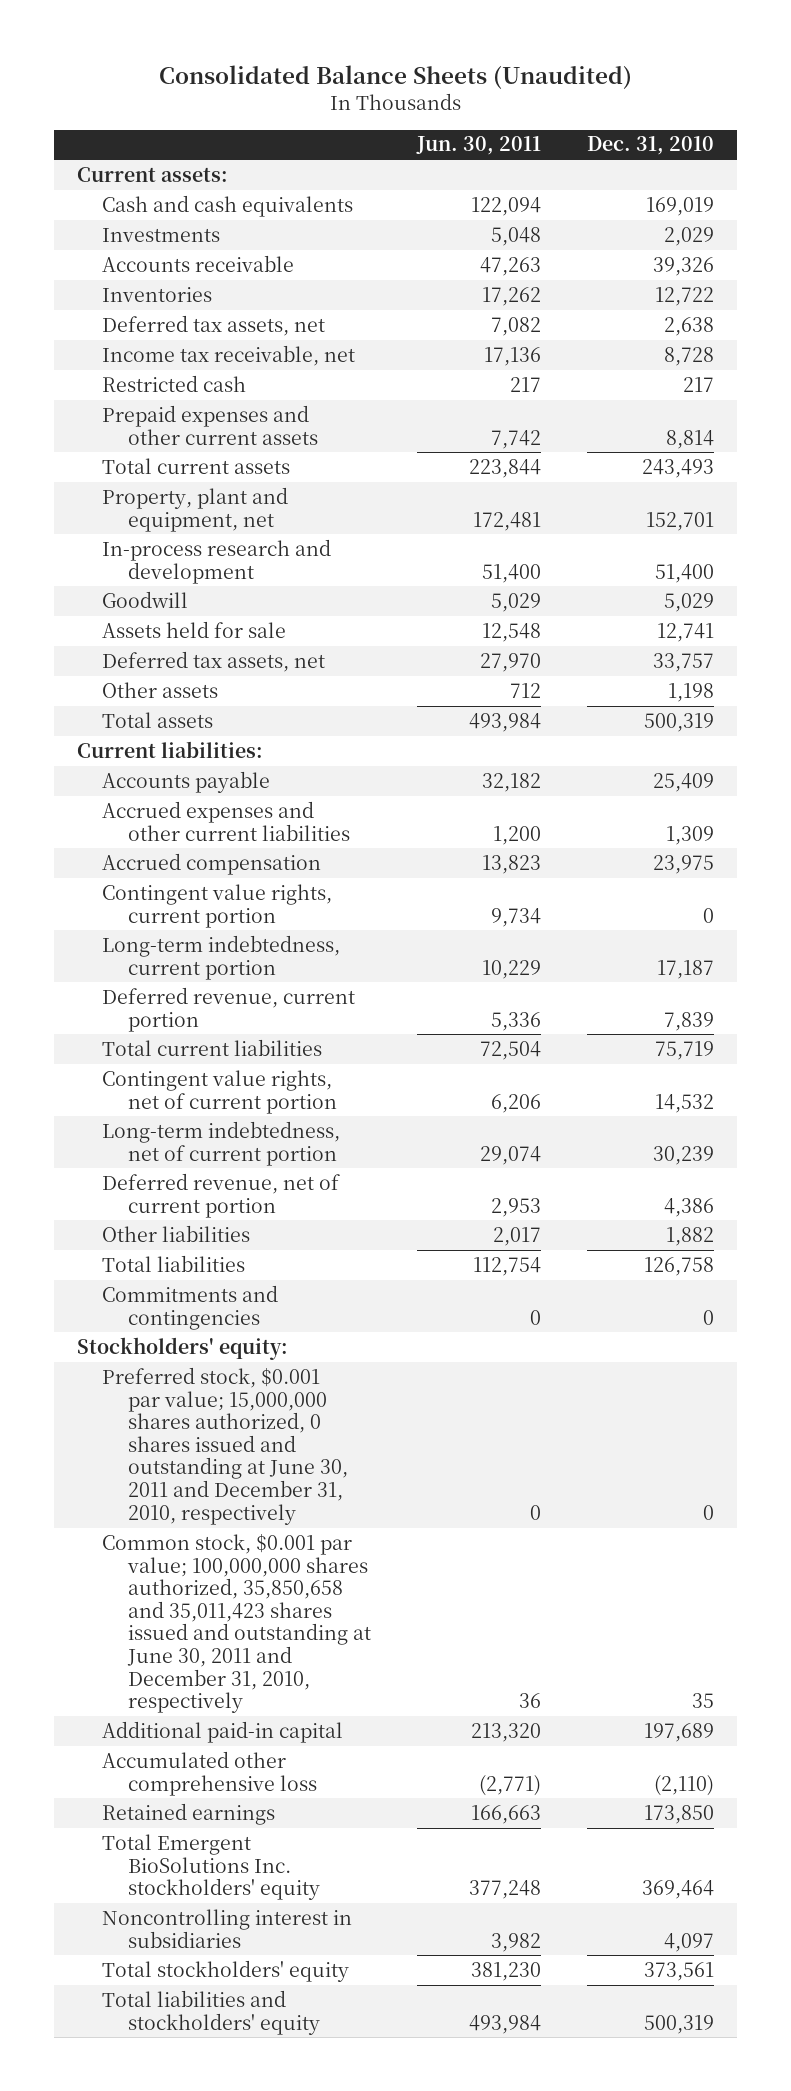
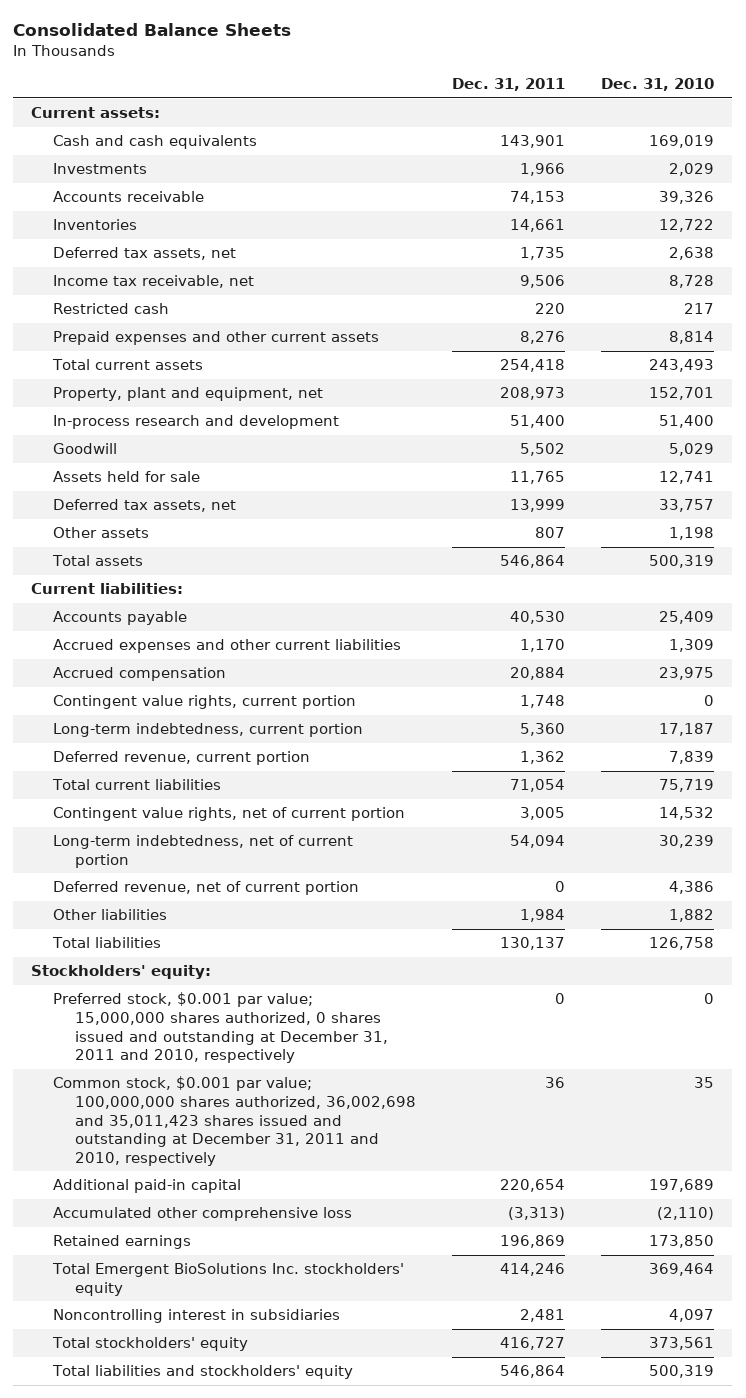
[158,65,632,90] Consolidated Balance Sheets (Unaudited) -> [13,22,292,36] Consolidated Balance Sheets
[415,136,541,156] Jun. 30, 2011 -> none
none -> [452,78,566,92] Dec. 31, 2011
[102,1284,279,1330] Commitments and contingencies -> none
[102,1366,348,1525] Preferred stock, $0.001 par value; 15,000,000 shares authorized, 0 shares issued and outstanding at June 30, 2011 and December 31, 2010, respectively -> [53,992,389,1064] Preferred stock, $0.001 par value; 15,000,000 shares authorized, 0 shares issued and outstanding at December 31, 2011 and 2010, respectively
[102,1533,371,1714] Common stock, $0.001 par value; 100,000,000 shares authorized, 35,850,658 and 35,011,423 shares issued and outstanding at June 30, 2011 and December 31, 2010, respectively -> [53,1076,417,1166] Common stock, $0.001 par value; 100,000,000 shares authorized, 36,002,698 and 35,011,423 shares issued and outstanding at December 31, 2011 and 2010, respectively

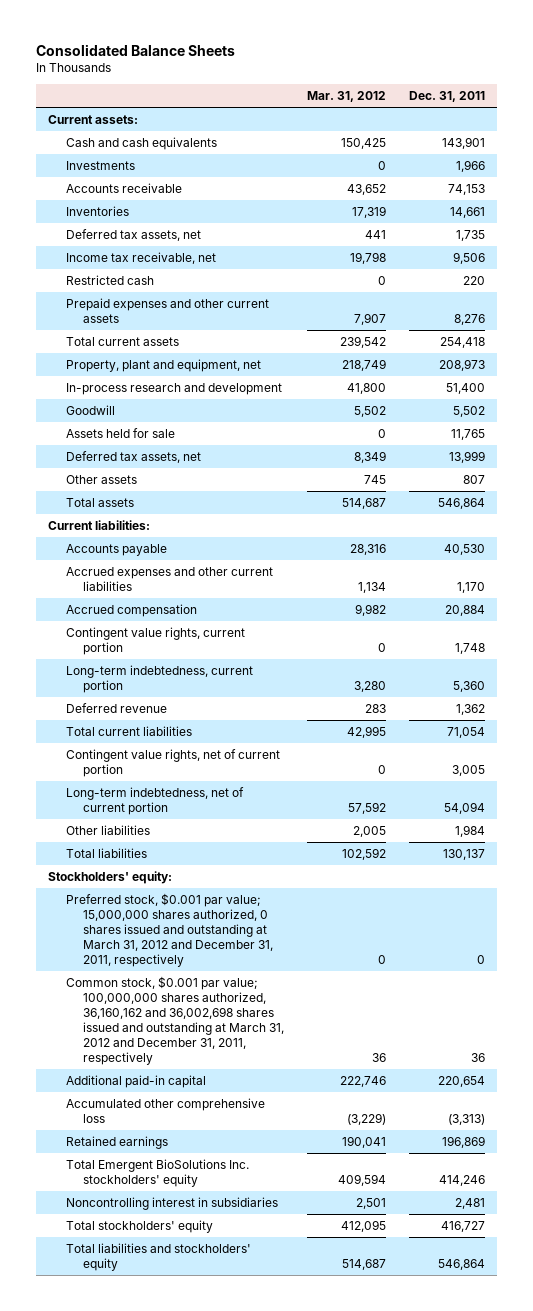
[601,78,715,92] Dec. 31, 2010 -> none
none -> [307,91,387,103] Mar. 31, 2012
[53,751,311,766] Deferred revenue, current portion -> [65,703,167,714] Deferred revenue
[53,881,360,896] Deferred revenue, net of current portion -> none
[53,992,389,1064] Preferred stock, $0.001 par value; 15,000,000 shares authorized, 0 shares issued and outstanding at December 31, 2011 and 2010, respectively -> [65,893,274,968] Preferred stock, $0.001 par value; 15,000,000 shares authorized, 0 shares issued and outstanding at March 31, 2012 and December 31, 2011, respectively
[53,1076,417,1166] Common stock, $0.001 par value; 100,000,000 shares authorized, 36,002,698 and 35,011,423 shares issued and outstanding at December 31, 2011 and 2010, respectively -> [65,976,285,1066] Common stock, $0.001 par value; 100,000,000 shares authorized, 36,160,162 and 36,002,698 shares issued and outstanding at March 31, 2012 and December 31, 2011, respectively

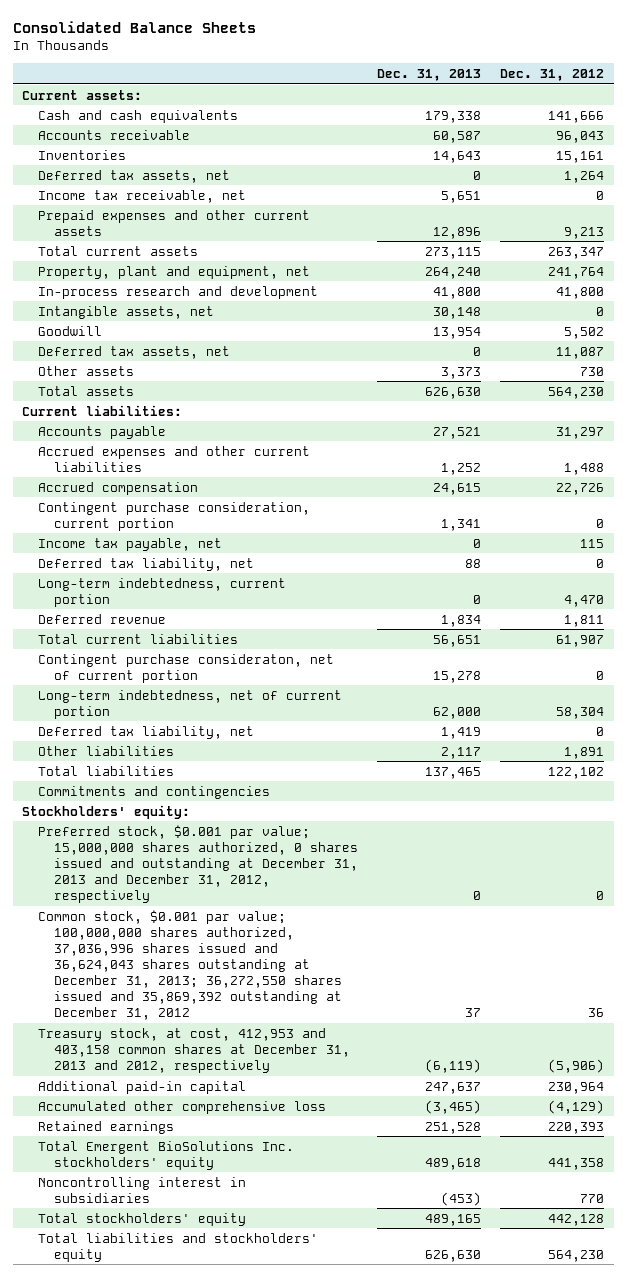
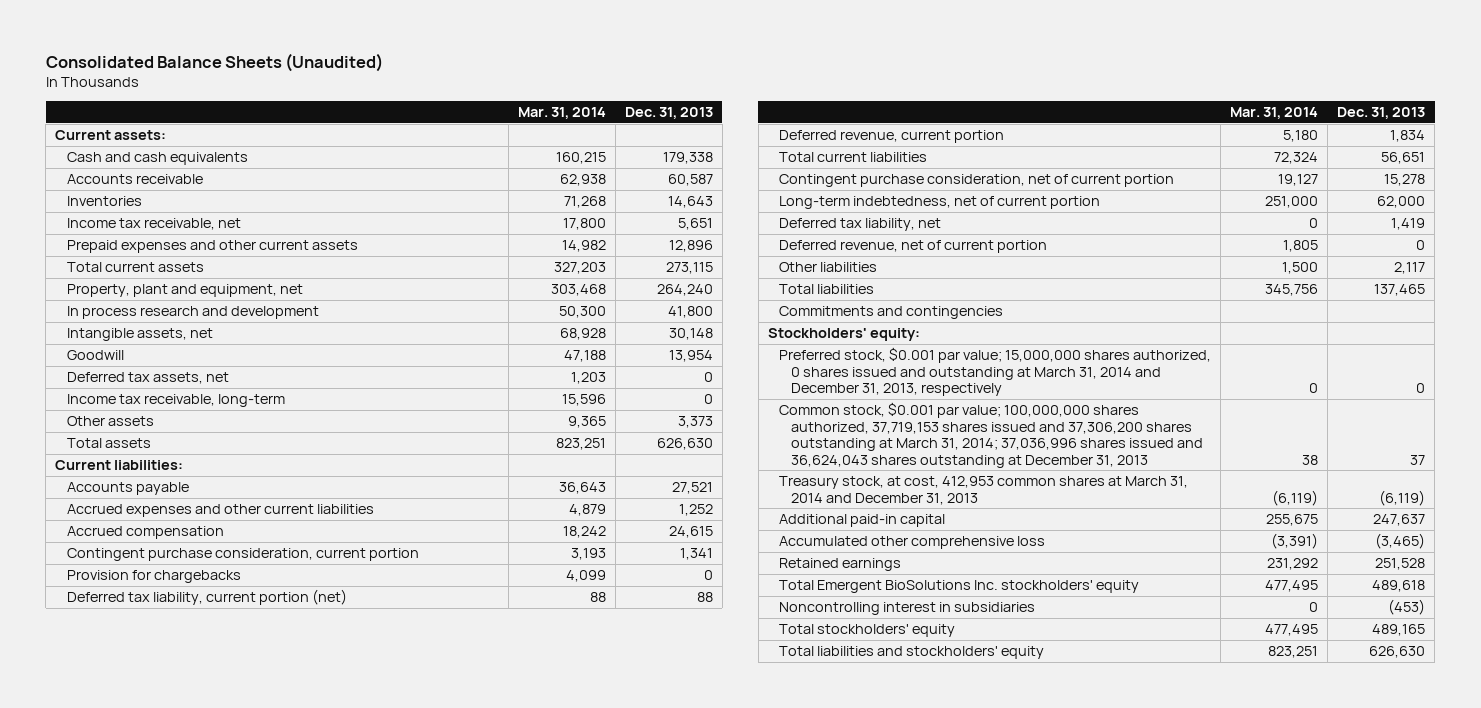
[12,20,256,33] Consolidated Balance Sheets -> [45,52,383,72] Consolidated Balance Sheets (Unaudited)
[500,69,605,82] Dec. 31, 2012 -> none
none -> [517,107,606,120] Mar. 31, 2014
[38,169,231,183] Deferred tax assets, net -> none
[38,285,319,299] In-process research and development -> [67,306,320,320] In process research and development
none -> [67,394,286,408] Income tax receivable, long-term
[38,537,223,551] Income tax payable, net -> none
[38,577,287,607] Long-term indebtedness, current portion -> none
none -> [67,570,242,584] Provision for chargebacks
[38,557,255,571] Deferred tax liability, net -> [67,589,348,606] Deferred tax liability, current portion (net)
[38,613,167,624] Deferred revenue -> [779,130,1005,144] Deferred revenue, current portion
[38,653,335,683] Contingent purchase consideraton, net of current portion -> [779,174,1175,188] Contingent purchase consideration, net of current portion
none -> [779,240,1048,254] Deferred revenue, net of current portion
[38,824,359,903] Preferred stock, $0.001 par value; 15,000,000 shares authorized, 0 shares issued and outstanding at December 31, 2013 and December 31, 2012, respectively -> [779,347,1212,397] Preferred stock, $0.001 par value; 15,000,000 shares authorized, 0 shares issued and outstanding at March 31, 2014 and December 31, 2013, respectively
[38,909,343,1021] Common stock, $0.001 par value; 100,000,000 shares authorized, 37,036,996 shares issued and 36,624,043 shares outstanding at December 31, 2013; 36,272,550 shares issued and 35,869,392 outstanding at December 31, 2012 -> [779,402,1204,468] Common stock, $0.001 par value; 100,000,000 shares authorized, 37,719,153 shares issued and 37,306,200 shares outstanding at March 31, 2014; 37,036,996 shares issued and 36,624,043 shares outstanding at December 31, 2013
[38,1027,351,1073] Treasury stock, at cost, 412,953 and 403,158 common shares at December 31, 2013 and 2012, respectively -> [779,476,1189,505] Treasury stock, at cost, 412,953 common shares at March 31, 2014 and December 31, 2013

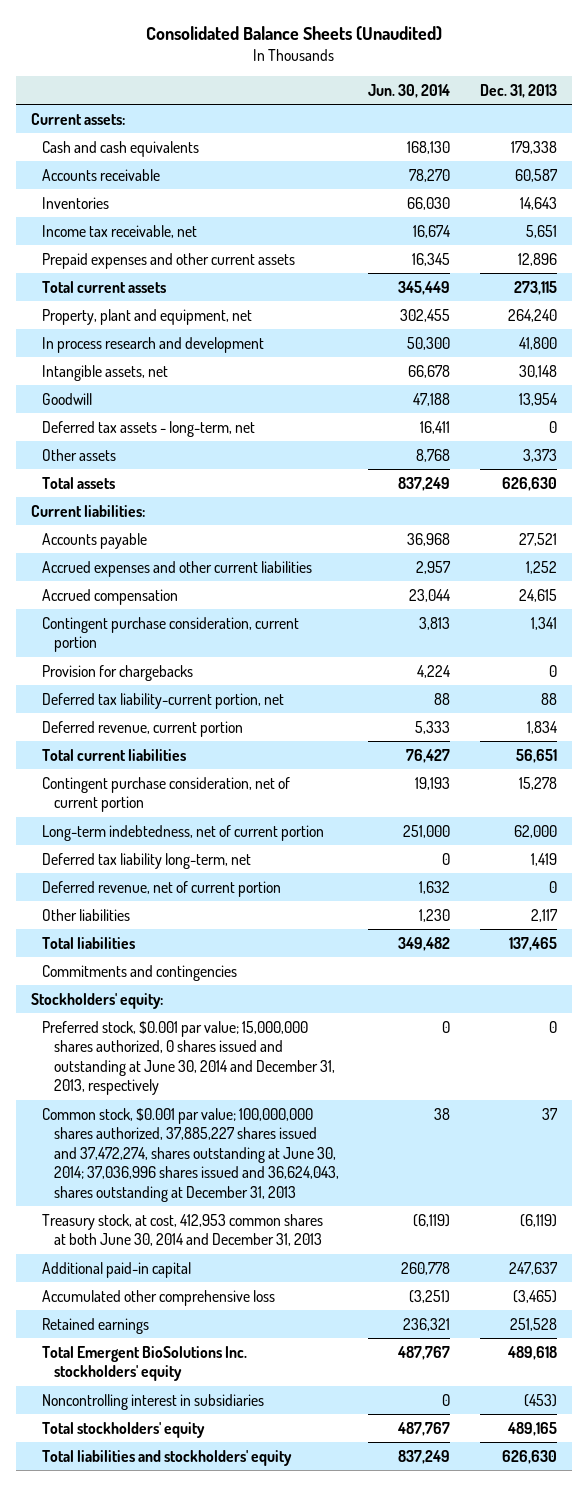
[517,107,606,120] Mar. 31, 2014 -> none
none -> [368,84,451,99] Jun. 30, 2014
[67,394,286,408] Income tax receivable, long-term -> none
[67,372,230,385] Deferred tax assets, net -> [42,420,256,437] Deferred tax assets - long-term, net
[67,589,348,606] Deferred tax liability, current portion (net) -> [42,692,285,709] Deferred tax liability-current portion, net
[779,218,942,232] Deferred tax liability, net -> [42,852,252,869] Deferred tax liability long-term, net
[779,347,1212,397] Preferred stock, $0.001 par value; 15,000,000 shares authorized, 0 shares issued and outstanding at March 31, 2014 and December 31, 2013, respectively -> [42,1020,335,1096] Preferred stock, $0.001 par value; 15,000,000 shares authorized, 0 shares issued and outstanding at June 30, 2014 and December 31, 2013, respectively
[779,402,1204,468] Common stock, $0.001 par value; 100,000,000 shares authorized, 37,719,153 shares issued and 37,306,200 shares outstanding at March 31, 2014; 37,036,996 shares issued and 36,624,043 shares outstanding at December 31, 2013 -> [42,1107,339,1203] Common stock, $0.001 par value; 100,000,000 shares authorized, 37,885,227 shares issued and 37,472,274, shares outstanding at June 30, 2014; 37,036,996 shares issued and 36,624,043, shares outstanding at December 31, 2013
[779,476,1189,505] Treasury stock, at cost, 412,953 common shares at March 31, 2014 and December 31, 2013 -> [42,1213,324,1247] Treasury stock, at cost, 412,953 common shares at both June 30, 2014 and December 31, 2013

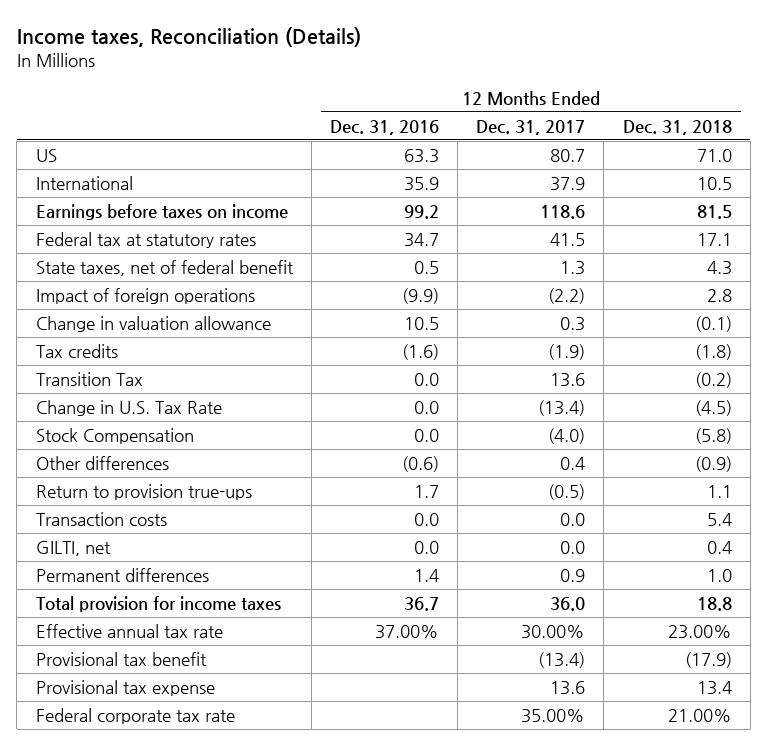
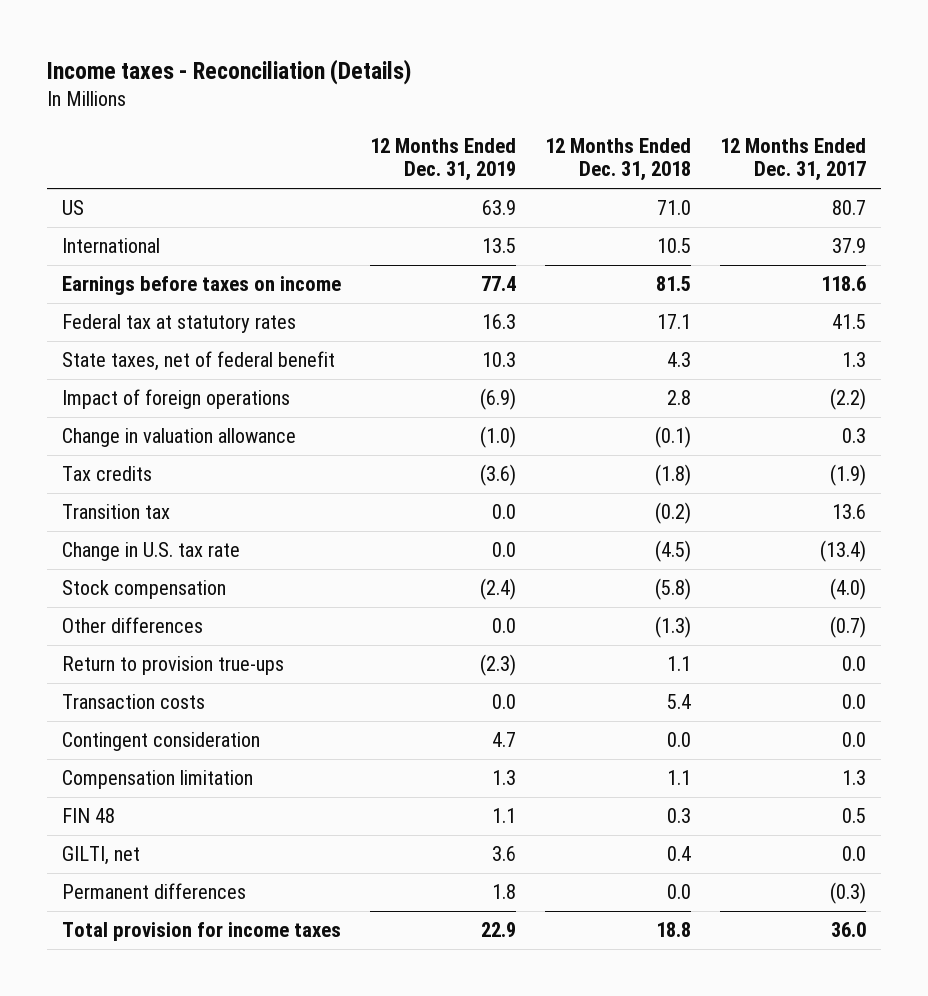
[16,27,361,48] Income taxes, Reconciliation (Details) -> [47,58,412,85] Income taxes - Reconciliation (Details)
[329,119,439,135] Dec. 31, 2016 -> none
none -> [369,137,516,182] 12 Months Ended Dec. 31, 2019
[35,372,143,387] Transition Tax -> [61,504,170,520] Transition tax
[35,400,222,417] Change in U.S. Tax Rate -> [61,542,240,562] Change in U.S. tax rate
[35,428,194,445] Stock Compensation -> [61,580,226,600] Stock compensation
[560,457,586,471] 0.4 -> [830,616,867,639] (0.7)
[694,456,732,473] (0.9) -> [655,616,692,639] (1.3)
[548,484,586,501] (0.5) -> [842,656,867,672] 0.0
none -> [61,732,260,752] Contingent consideration
none -> [61,770,253,790] Compensation limitation
none -> [61,808,115,824] FIN 48
[560,569,586,583] 0.9 -> [830,882,867,905] (0.3)
[706,569,732,583] 1.0 -> [667,884,692,900] 0.0
[35,624,223,639] Effective annual tax rate -> none
[35,652,207,667] Provisional tax benefit -> none
[35,680,215,697] Provisional tax expense -> none
[35,708,235,725] Federal corporate tax rate -> none

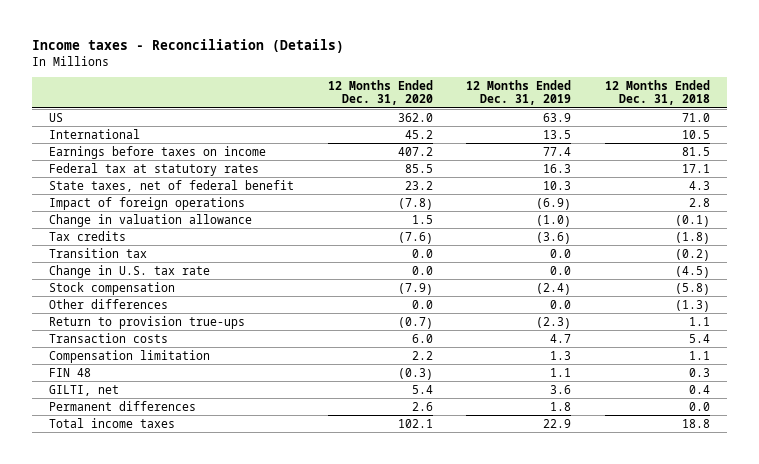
[720,137,867,182] 12 Months Ended Dec. 31, 2017 -> none
none -> [327,79,433,106] 12 Months Ended Dec. 31, 2020
[61,732,260,752] Contingent consideration -> none
[491,694,516,710] 0.0 -> [550,333,572,343] 4.7
[61,922,341,942] Total provision for income taxes -> [49,417,176,428] Total income taxes

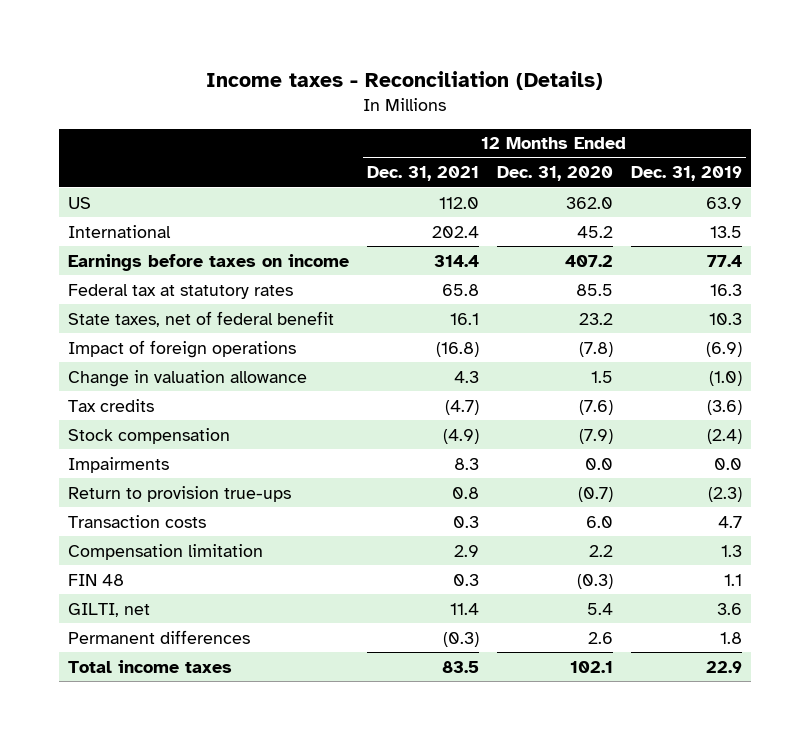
[604,79,710,106] 12 Months Ended Dec. 31, 2018 -> none
none -> [367,166,480,182] Dec. 31, 2021
[49,247,148,258] Transition tax -> none
[49,264,211,278] Change in U.S. tax rate -> none
[49,298,169,309] Other differences -> none
none -> [68,456,170,473] Impairments

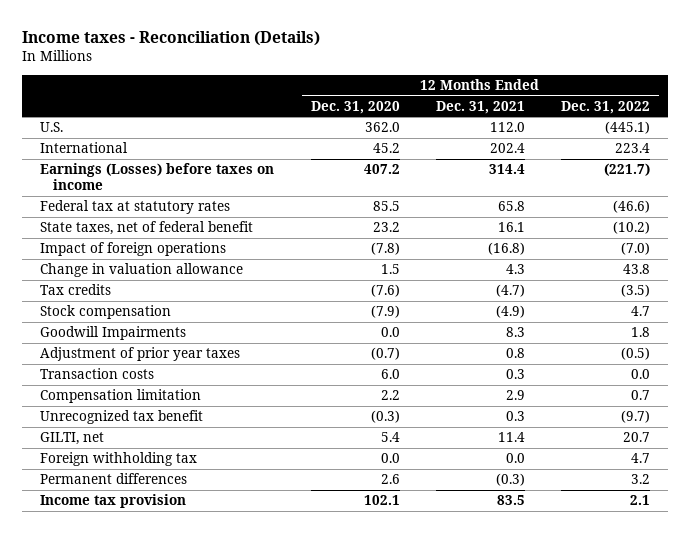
[630,166,742,182] Dec. 31, 2019 -> none
none -> [561,100,651,114] Dec. 31, 2022
[68,196,92,209] US -> [40,122,64,133] U.S.
[68,253,350,271] Earnings before taxes on income -> [40,163,275,191] Earnings (Losses) before taxes on income
[68,456,170,473] Impairments -> [40,326,187,341] Goodwill Impairments
[68,485,292,502] Return to provision true-ups -> [40,347,241,362] Adjustment of prior year taxes
[68,573,125,586] FIN 48 -> [40,410,204,425] Unrecognized tax benefit
none -> [40,452,198,467] Foreign withholding tax
[68,659,233,673] Total income taxes -> [40,494,187,509] Income tax provision

